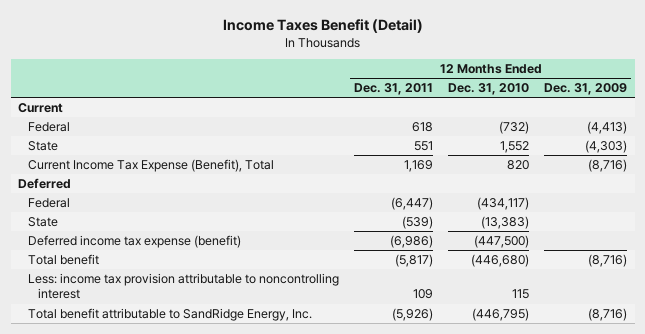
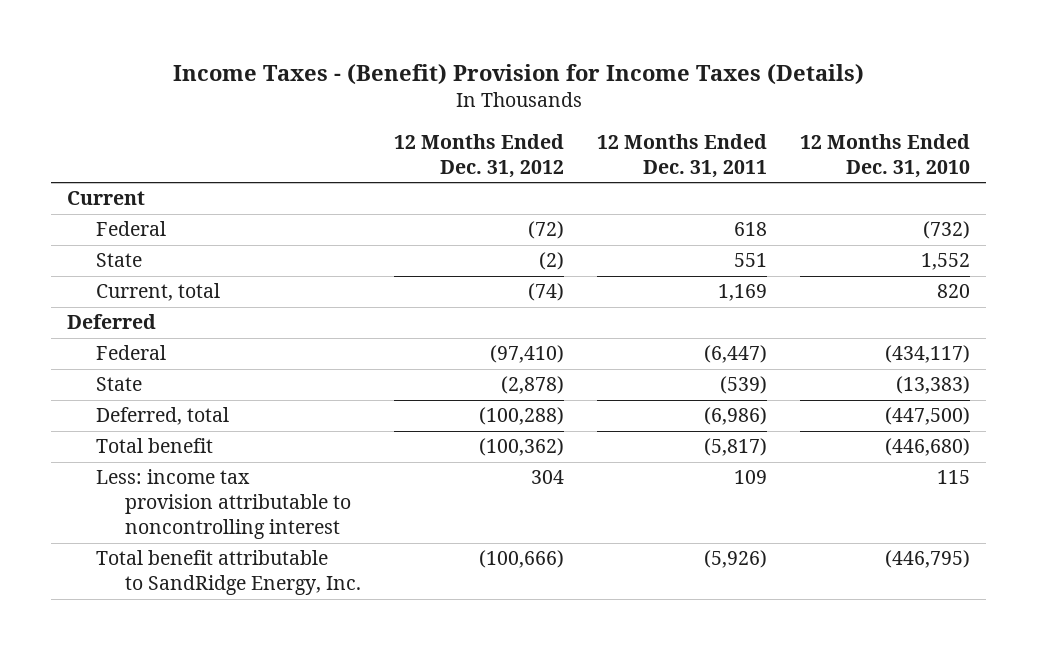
[222,18,423,33] Income Taxes Benefit (Detail) -> [172,63,864,85] Income Taxes - (Benefit) Provision for Income Taxes (Details)
[544,83,628,96] Dec. 31, 2009 -> none
none -> [393,133,564,178] 12 Months Ended Dec. 31, 2012
[28,158,275,172] Current Income Tax Expense (Benefit), Total -> [96,283,221,302] Current, total
[28,234,242,248] Deferred income tax expense (benefit) -> [96,407,230,426] Deferred, total

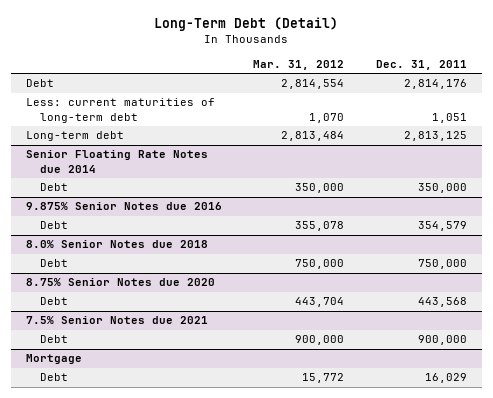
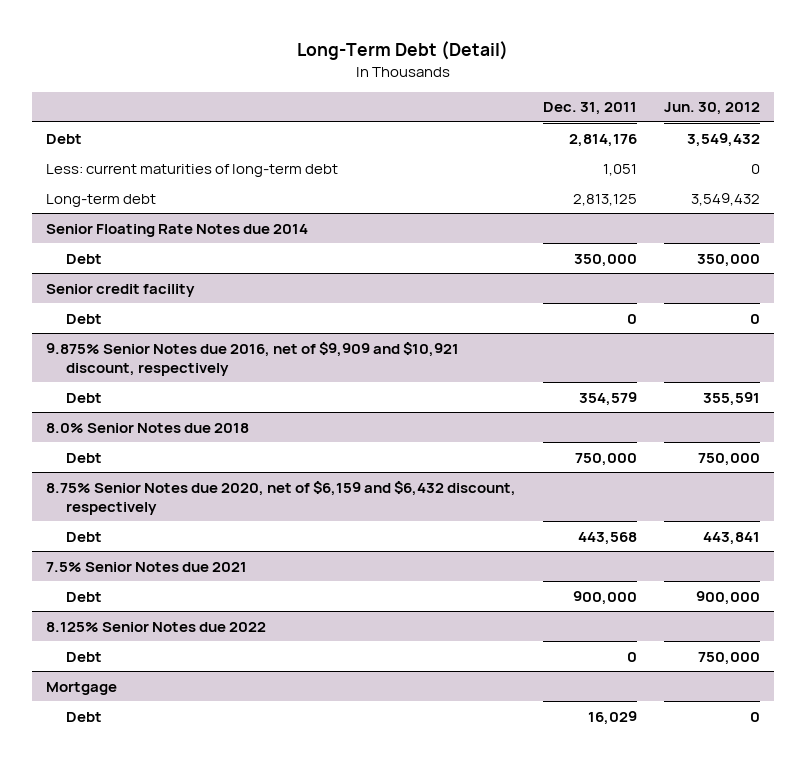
[253,59,345,70] Mar. 31, 2012 -> none
none -> [664,102,761,116] Jun. 30, 2012
[26,202,223,211] 9.875% Senior Notes due 2016 -> none
none -> [45,283,195,297] Senior credit facility
none -> [65,313,102,324] Debt
none -> [45,341,459,376] 9.875% Senior Notes due 2016, net of $9,909 and $10,921 discount, respectively
[26,278,216,287] 8.75% Senior Notes due 2020 -> none
none -> [45,480,516,515] 8.75% Senior Notes due 2020, net of $6,159 and $6,432 discount, respectively
none -> [45,621,266,632] 8.125% Senior Notes due 2022
none -> [65,651,102,662] Debt

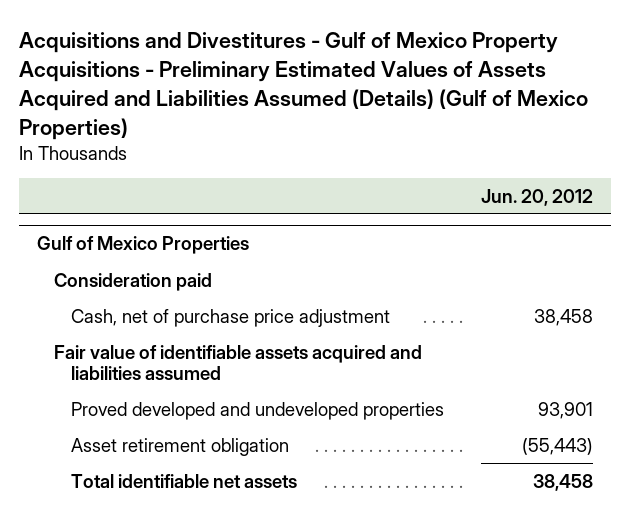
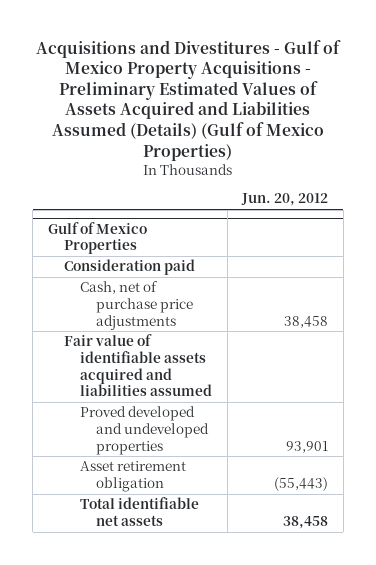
[71,308,391,327] Cash, net of purchase price adjustment -> [80,281,194,330] Cash, net of purchase price adjustments

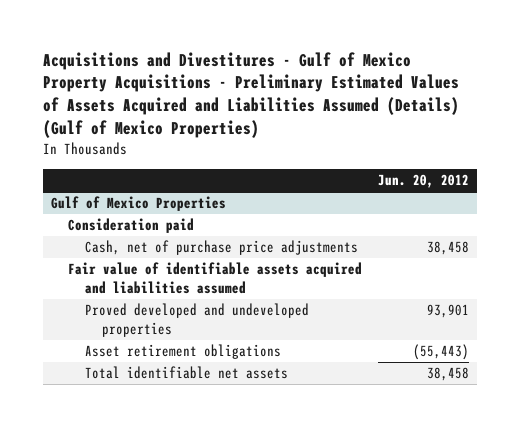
[80,461,187,493] Asset retirement obligation -> [84,344,281,360] Asset retirement obligations

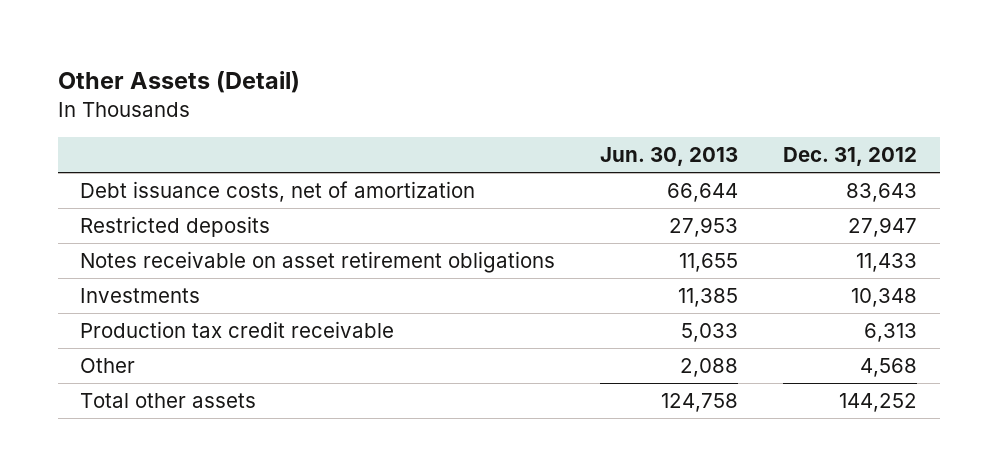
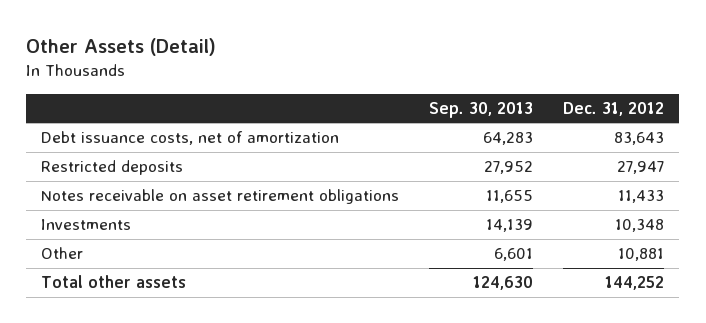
[600,147,739,167] Jun. 30, 2013 -> none
none -> [429,101,534,118] Sep. 30, 2013
[80,320,395,338] Production tax credit receivable -> none
[860,357,918,377] 4,568 -> [618,248,665,262] 10,881

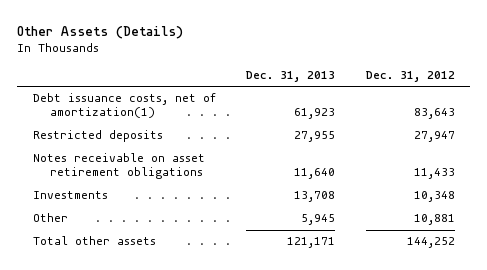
[26,38,217,57] Other Assets (Detail) -> [17,25,184,39] Other Assets (Details)
[429,101,534,118] Sep. 30, 2013 -> none
none -> [246,70,336,82] Dec. 31, 2013
[41,131,340,146] Debt issuance costs, net of amortization -> [32,93,216,119] Debt issuance costs, net of amortization(1)

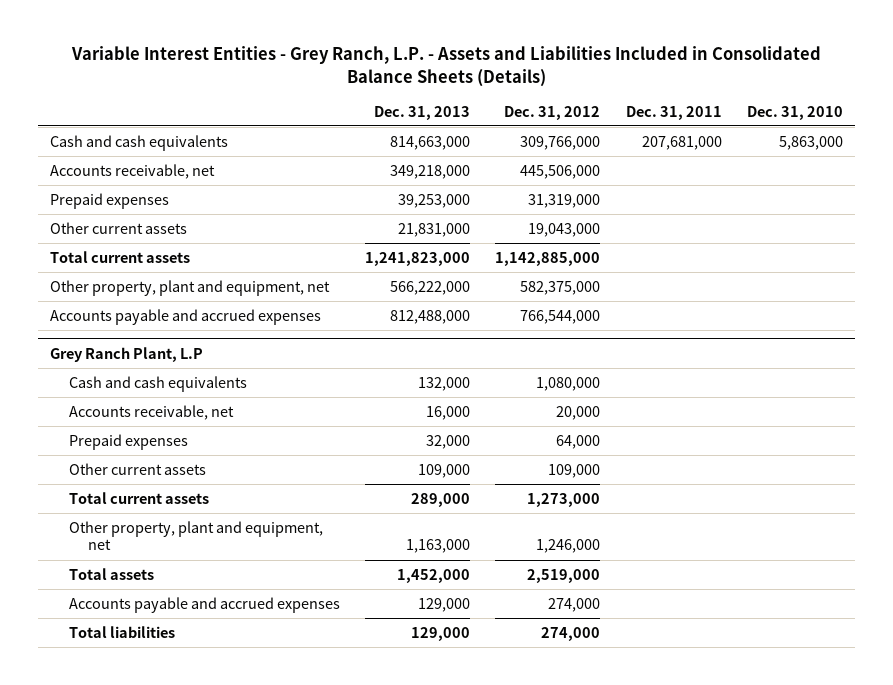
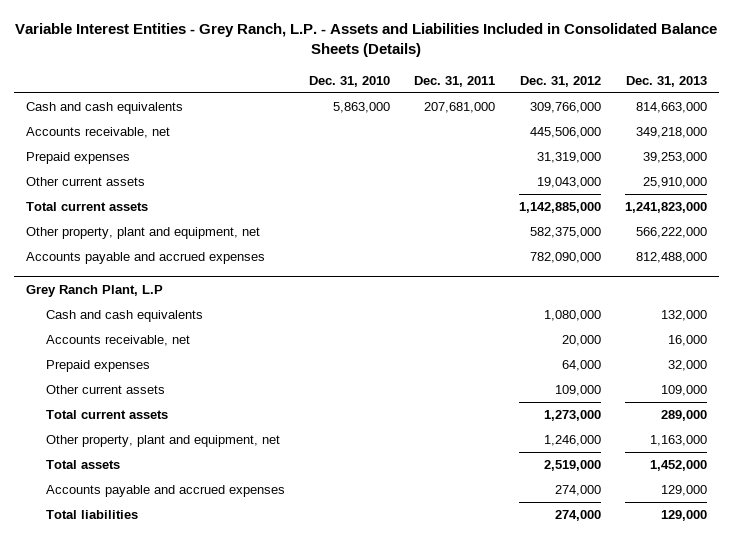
[398,222,471,237] 21,831,000 -> [642,177,707,189] 25,910,000
[520,309,601,324] 766,544,000 -> [529,252,601,264] 782,090,000

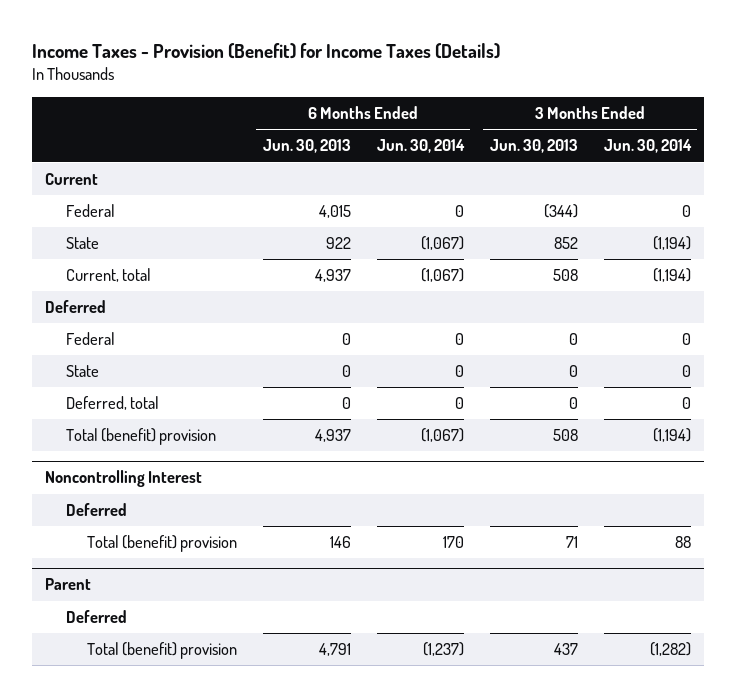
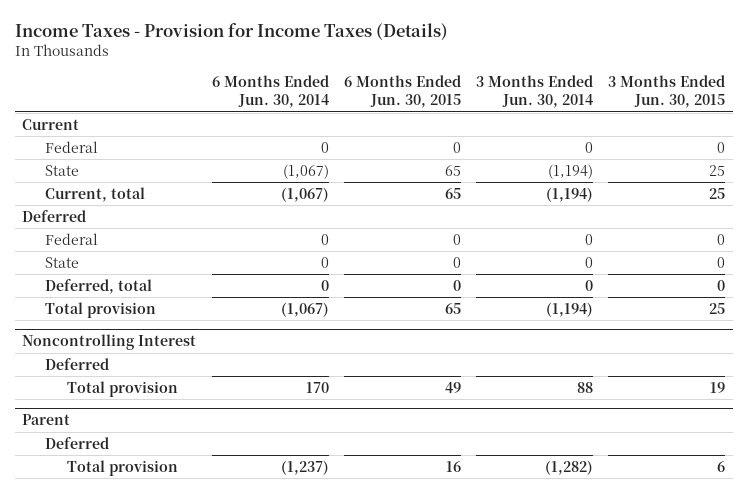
[32,43,501,60] Income Taxes - Provision (Benefit) for Income Taxes (Details) -> [14,22,448,40] Income Taxes - Provision for Income Taxes (Details)
[262,139,351,154] Jun. 30, 2013 -> none
[489,139,578,154] Jun. 30, 2013 -> none
none -> [343,74,461,108] 6 Months Ended Jun. 30, 2015
none -> [608,74,726,108] 3 Months Ended Jun. 30, 2015
[66,428,217,446] Total (benefit) provision -> [44,301,156,318] Total provision
[86,535,237,553] Total (benefit) provision -> [67,380,179,397] Total provision
[86,642,237,660] Total (benefit) provision -> [67,459,179,476] Total provision

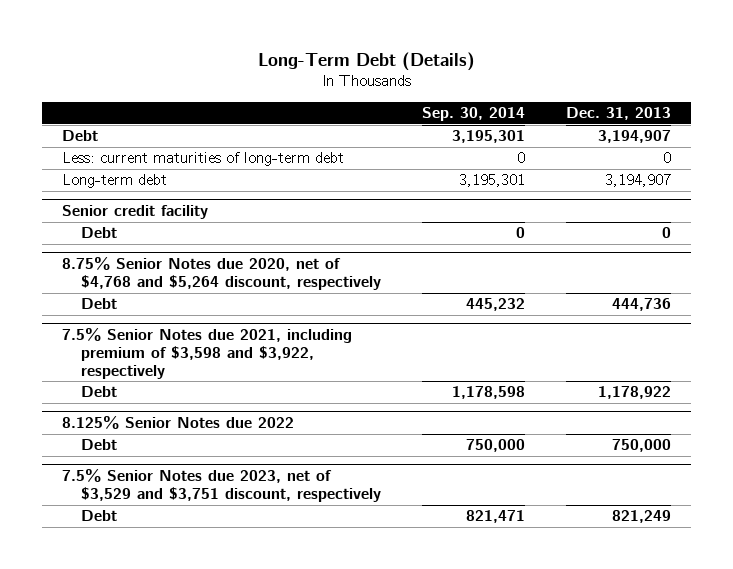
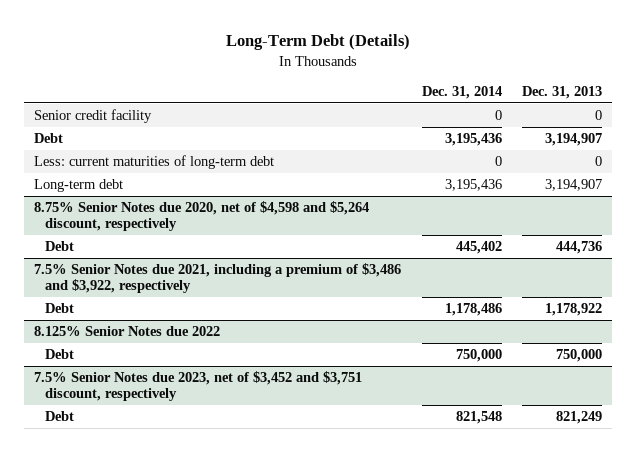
[422,106,526,121] Sep. 30, 2014 -> none
none -> [421,85,502,99] Dec. 31, 2014
none -> [34,108,153,123] Senior credit facility
[62,205,209,220] Senior credit facility -> none
[81,227,118,239] Debt -> none
[62,257,382,290] 8.75% Senior Notes due 2020, net of $4,768 and $5,264 discount, respectively -> [34,200,370,232] 8.75% Senior Notes due 2020, net of $4,598 and $5,264 discount, respectively
[62,328,353,379] 7.5% Senior Notes due 2021, including premium of $3,598 and $3,922, respectively -> [34,262,402,294] 7.5% Senior Notes due 2021, including a premium of $3,486 and $3,922, respectively
[62,469,382,502] 7.5% Senior Notes due 2023, net of $3,529 and $3,751 discount, respectively -> [34,370,363,402] 7.5% Senior Notes due 2023, net of $3,452 and $3,751 discount, respectively

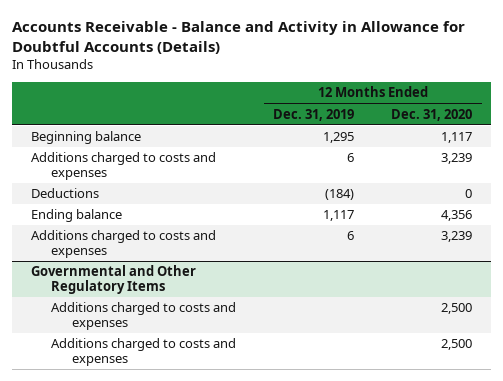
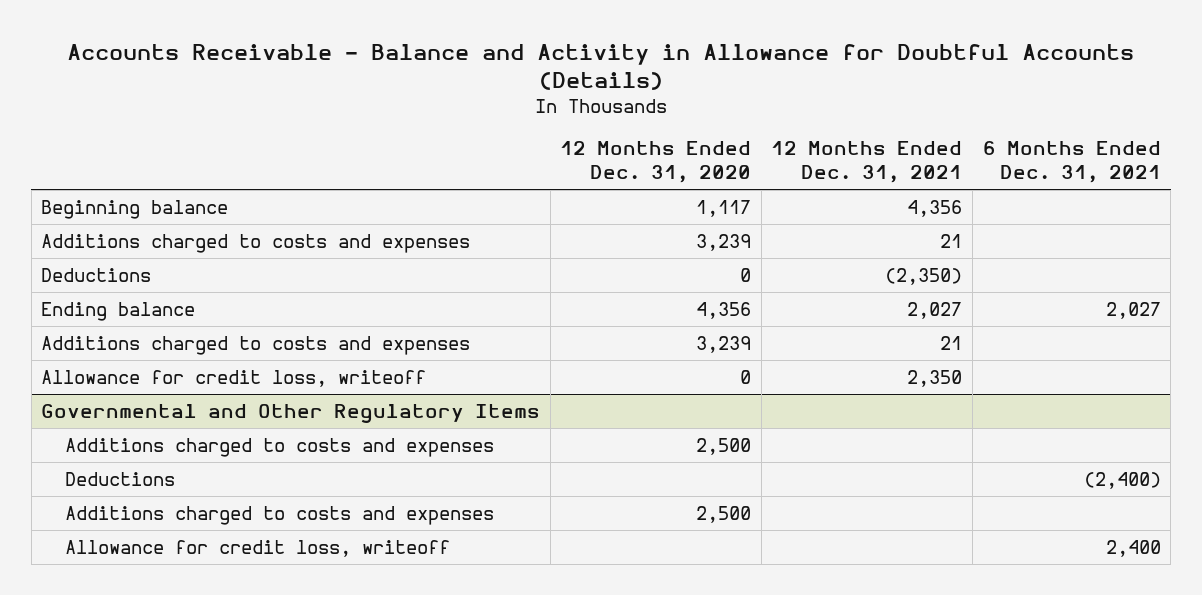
[273,108,355,121] Dec. 31, 2019 -> none
none -> [771,141,963,184] 12 Months Ended Dec. 31, 2021
none -> [982,141,1161,184] 6 Months Ended Dec. 31, 2021
none -> [41,370,427,388] Allowance for credit loss, writeoff
none -> [64,472,175,487] Deductions
none -> [64,540,450,558] Allowance for credit loss, writeoff

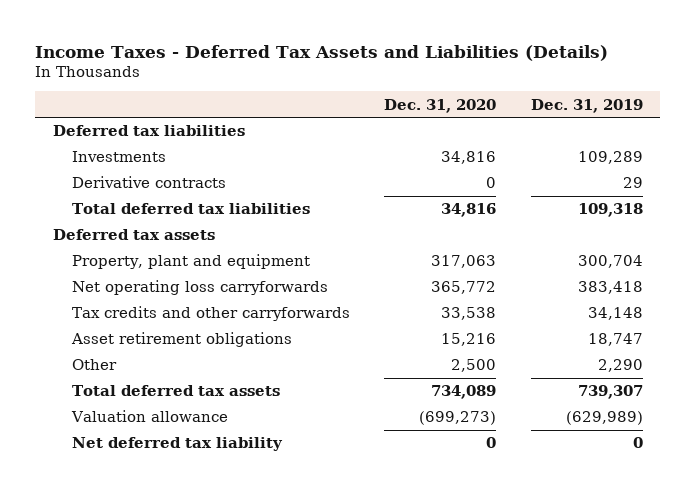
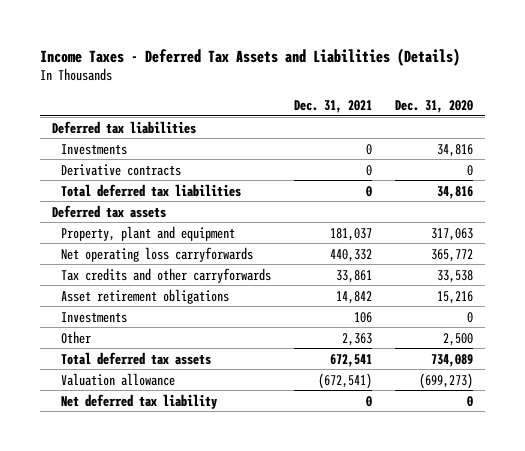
[530,98,643,113] Dec. 31, 2019 -> none
none -> [294,99,373,113] Dec. 31, 2021
none -> [61,311,128,323] Investments

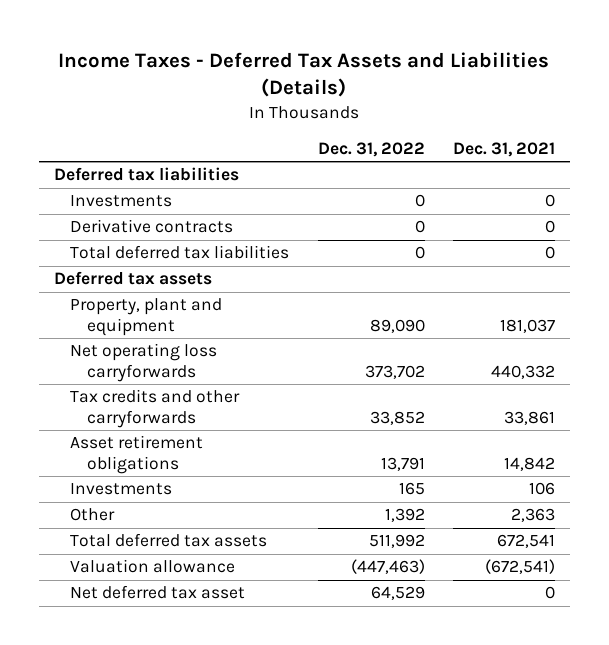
[395,99,474,113] Dec. 31, 2020 -> none
none -> [317,141,425,157] Dec. 31, 2022
[61,393,218,409] Net deferred tax liability -> [70,585,246,600] Net deferred tax asset

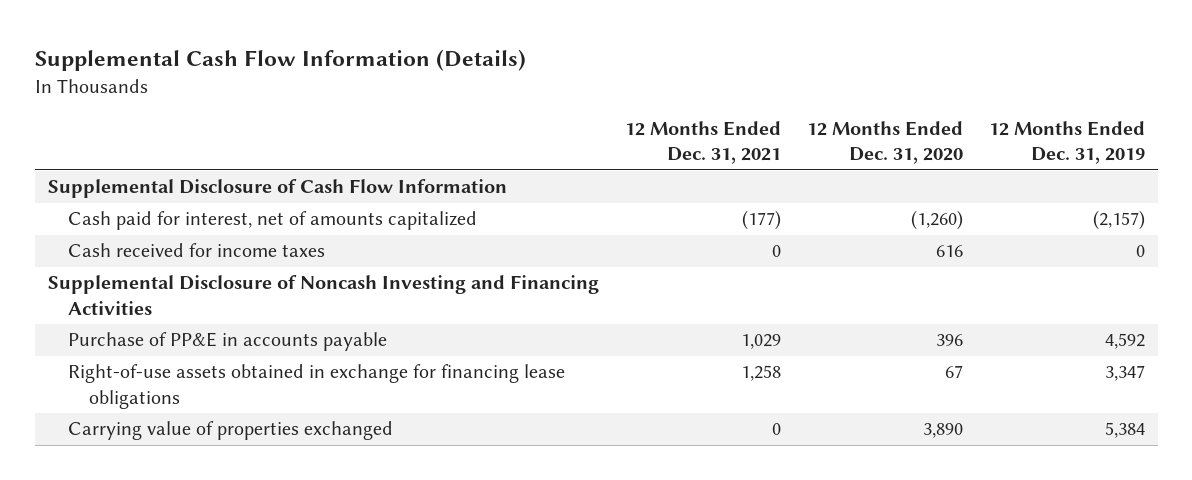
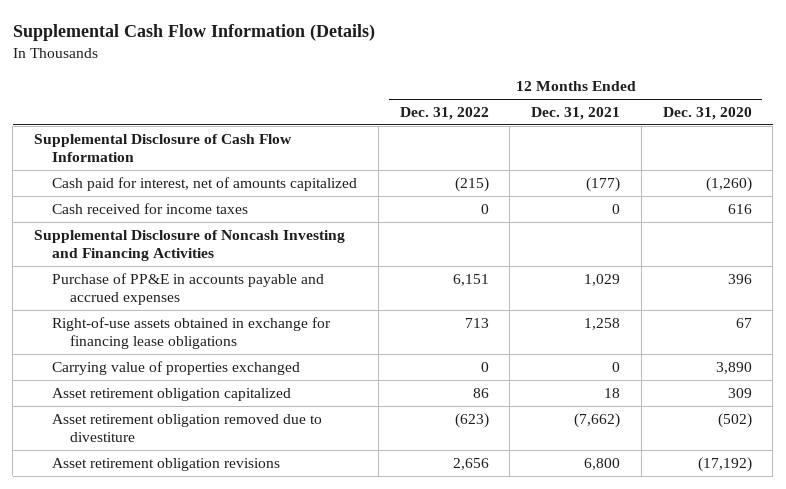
[988,120,1145,165] 12 Months Ended Dec. 31, 2019 -> none
none -> [399,106,489,120] Dec. 31, 2022
[68,332,388,352] Purchase of PP&E in accounts payable -> [52,272,325,306] Purchase of PP&E in accounts payable and accrued expenses
none -> [52,387,292,401] Asset retirement obligation capitalized
none -> [52,413,323,443] Asset retirement obligation removed due to divestiture
none -> [52,457,281,471] Asset retirement obligation revisions

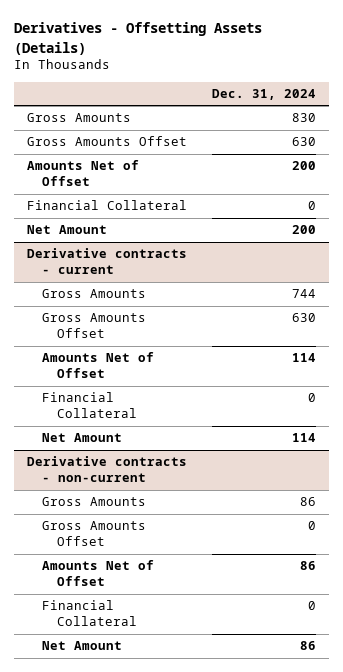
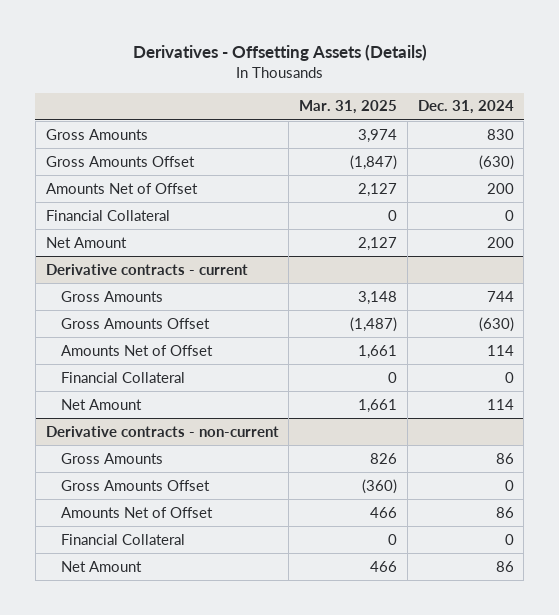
none -> [299,100,398,115] Mar. 31, 2025
[292,137,317,147] 630 -> [478,154,514,170] (630)
[292,313,317,323] 630 -> [478,316,514,332] (630)

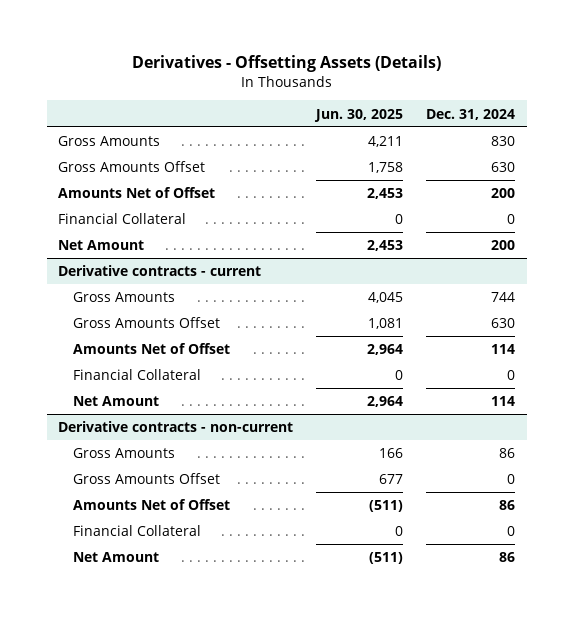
[299,100,398,115] Mar. 31, 2025 -> none
none -> [314,108,404,122] Jun. 30, 2025
[478,154,514,170] (630) -> [491,162,516,173] 630
[478,316,514,332] (630) -> [491,318,516,329] 630

